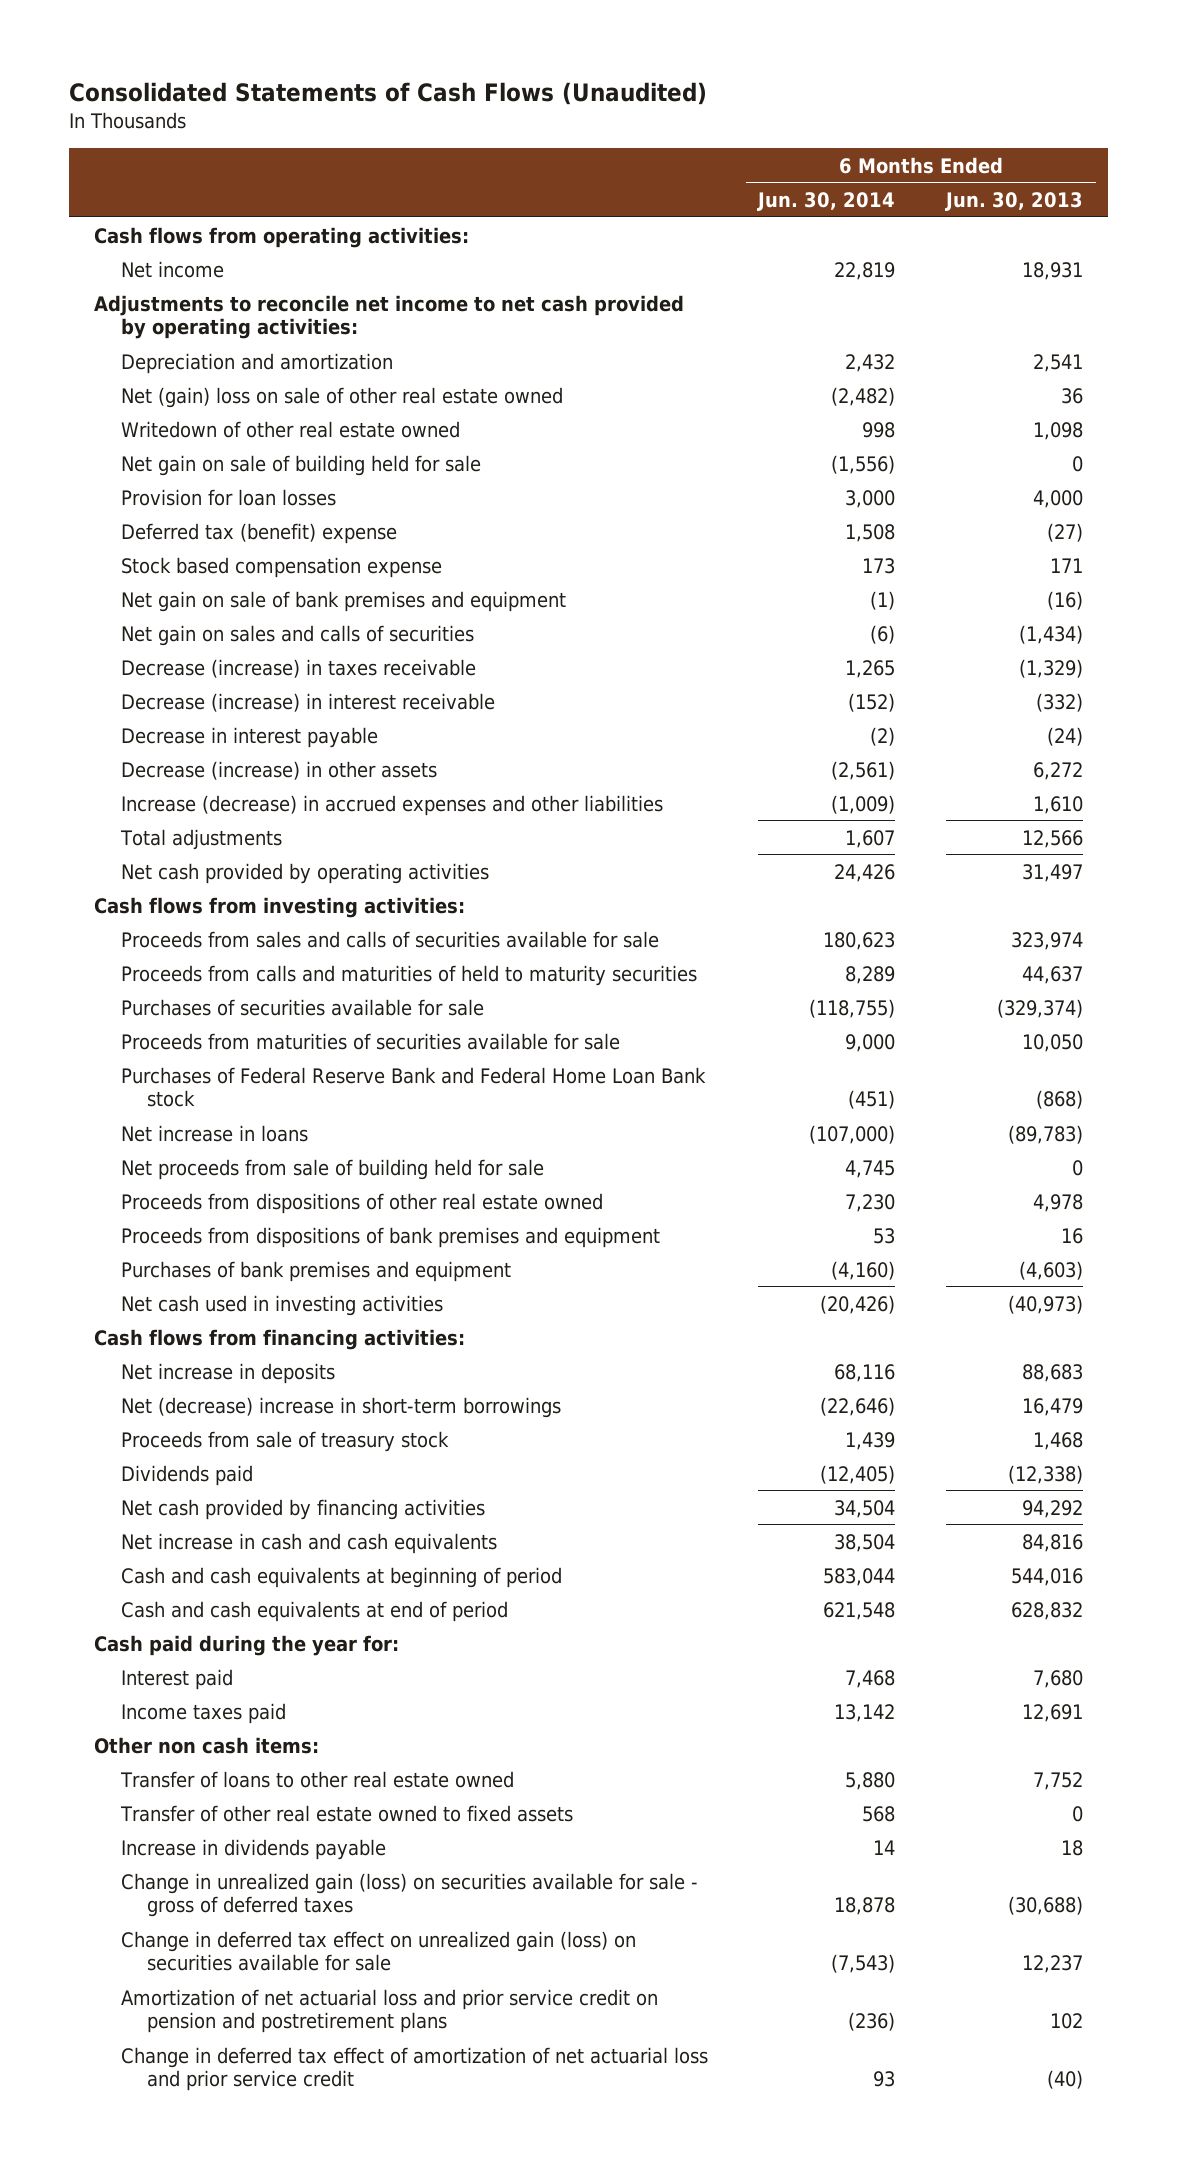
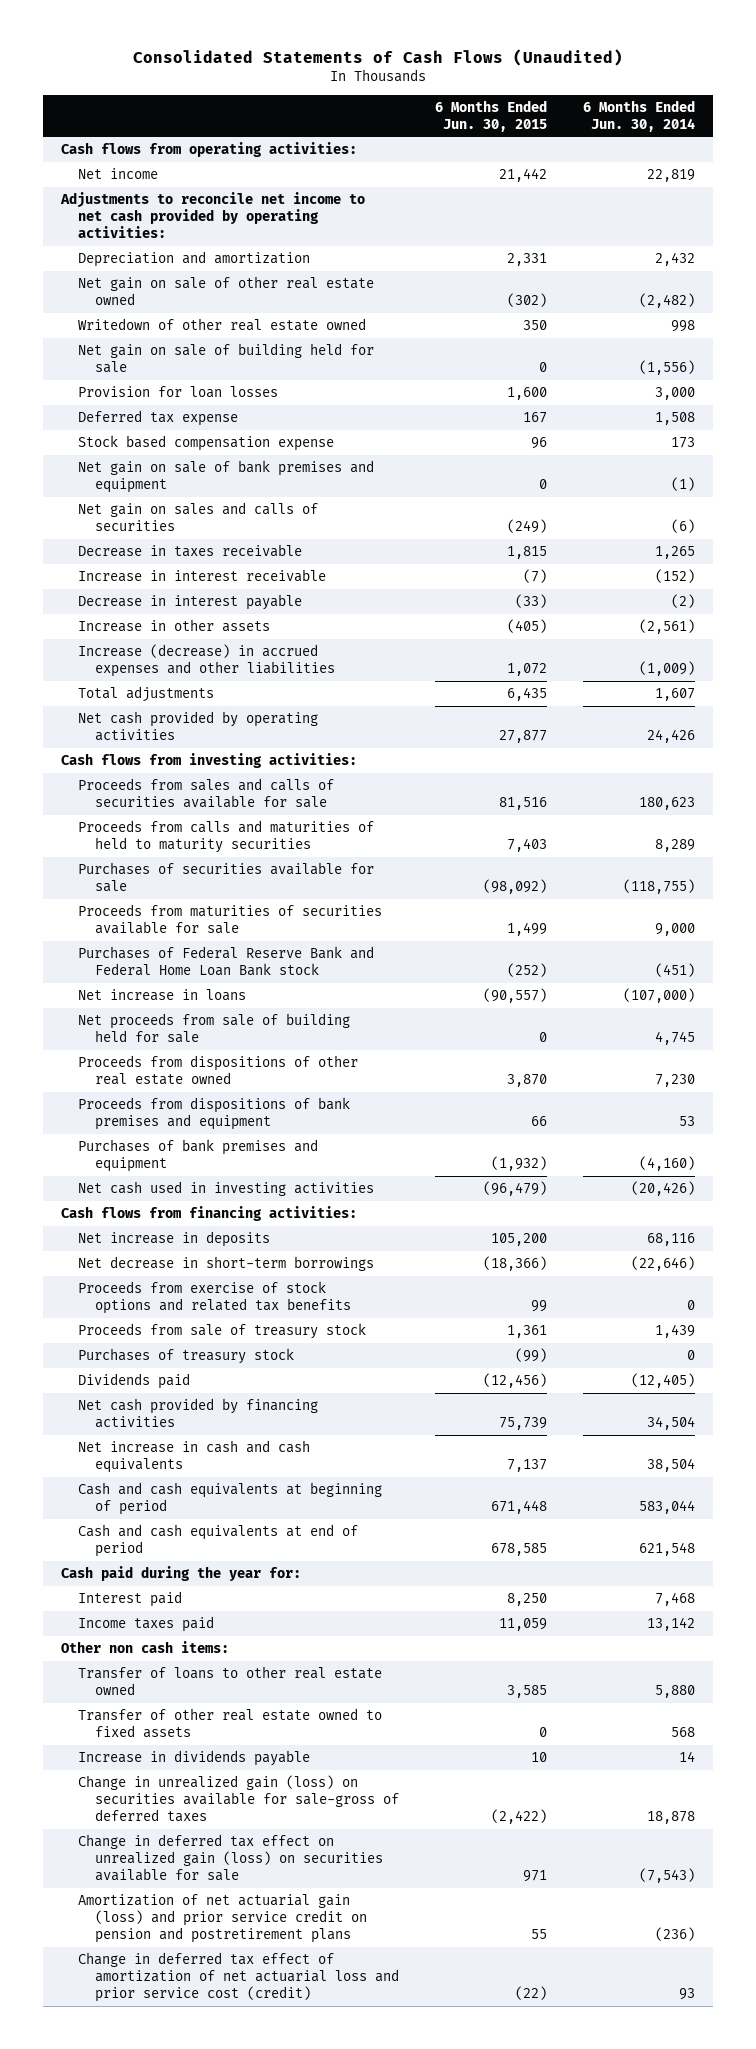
[944,191,1083,211] Jun. 30, 2013 -> none
none -> [435,99,548,132] 6 Months Ended Jun. 30, 2015
[120,386,563,408] Net (gain) loss on sale of other real estate owned -> [77,275,374,306] Net gain on sale of other real estate owned
[120,522,397,544] Deferred tax (benefit) expense -> [77,409,238,426] Deferred tax expense
[120,658,476,678] Decrease (increase) in taxes receivable -> [77,543,302,557] Decrease in taxes receivable
[120,692,495,712] Decrease (increase) in interest receivable -> [77,568,326,582] Increase in interest receivable
[120,760,437,780] Decrease (increase) in other assets -> [77,618,270,632] Increase in other assets
[120,1396,561,1418] Net (decrease) increase in short-term borrowings -> [77,1255,374,1271] Net decrease in short-term borrowings
none -> [77,1280,352,1315] Proceeds from exercise of stock options and related tax benefits
none -> [77,1347,294,1364] Purchases of treasury stock
[120,1872,698,1918] Change in unrealized gain (loss) on securities available for sale - gross of deferred taxes -> [77,1774,400,1823] Change in unrealized gain (loss) on securities available for sale-gross of deferred taxes
[120,1988,658,2034] Amortization of net actuarial loss and prior service credit on pension and postretirement plans -> [77,1893,368,1944] Amortization of net actuarial gain (loss) and prior service credit on pension and postretirement plans
[120,2046,708,2092] Change in deferred tax effect of amortization of net actuarial loss and prior service credit -> [77,1951,400,2003] Change in deferred tax effect of amortization of net actuarial loss and prior service cost (credit)

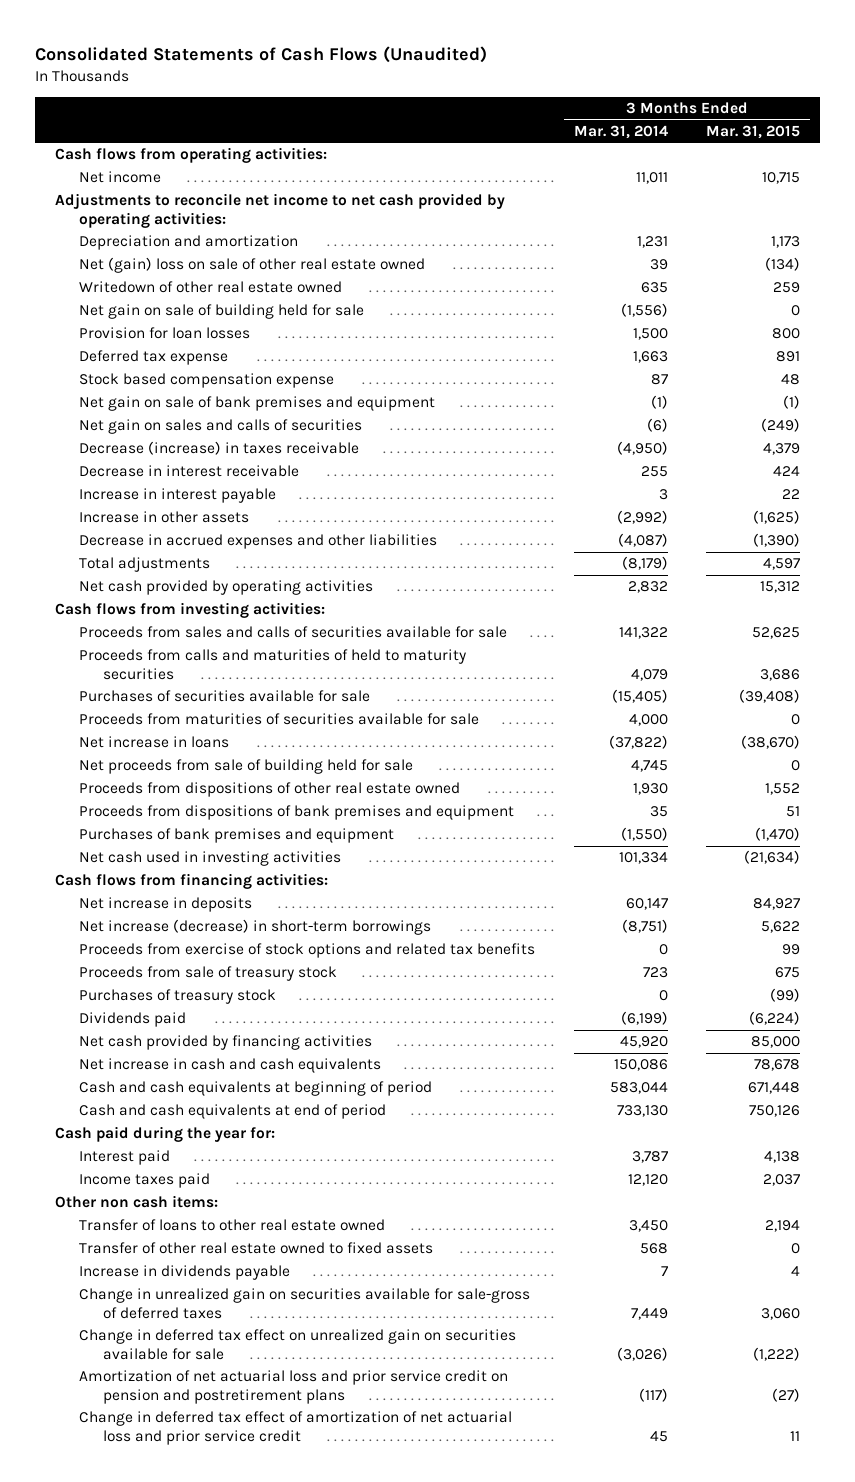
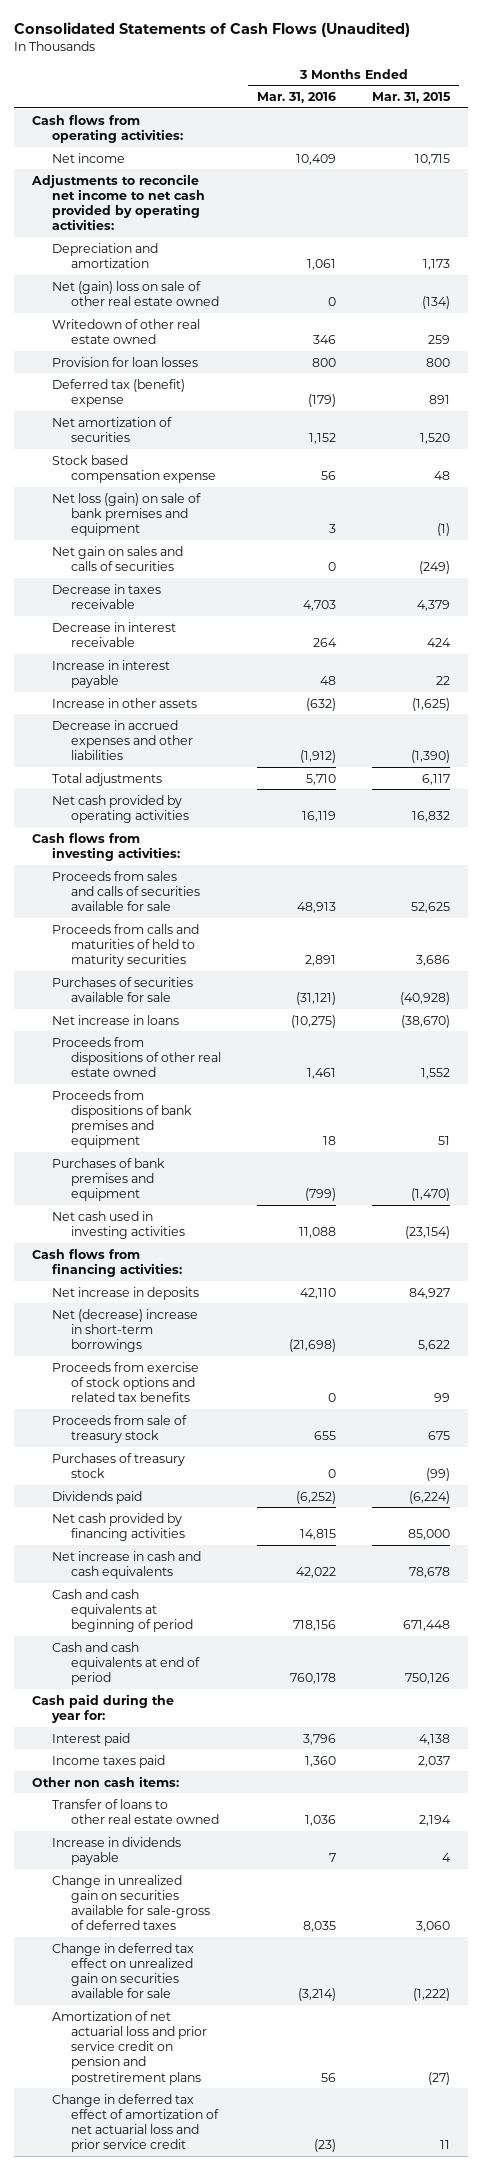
[573,125,668,140] Mar. 31, 2014 -> none
none -> [257,92,337,104] Mar. 31, 2016
[78,304,364,320] Net gain on sale of building held for sale -> none
[78,350,228,366] Deferred tax expense -> [51,378,185,407] Deferred tax (benefit) expense
none -> [51,416,172,442] Net amortization of securities
[78,396,435,412] Net gain on sale of bank premises and equipment -> [51,492,201,537] Net loss (gain) on sale of bank premises and equipment
[78,441,359,456] Decrease (increase) in taxes receivable -> [51,583,161,609] Decrease in taxes receivable
[763,558,801,571] 4,597 -> [422,773,451,785] 6,117
[760,581,801,594] 15,312 -> [412,810,451,822] 16,832
[78,713,479,726] Proceeds from maturities of securities available for sale -> none
[739,689,801,704] (39,408) -> [400,991,451,1005] (40,928)
[78,759,413,775] Net proceeds from sale of building held for sale -> none
[744,850,801,865] (21,634) -> [405,1225,451,1239] (23,154)
[78,919,431,936] Net increase (decrease) in short-term borrowings -> [51,1308,198,1353] Net (decrease) increase in short-term borrowings
[78,1242,433,1255] Transfer of other real estate owned to fixed assets -> none

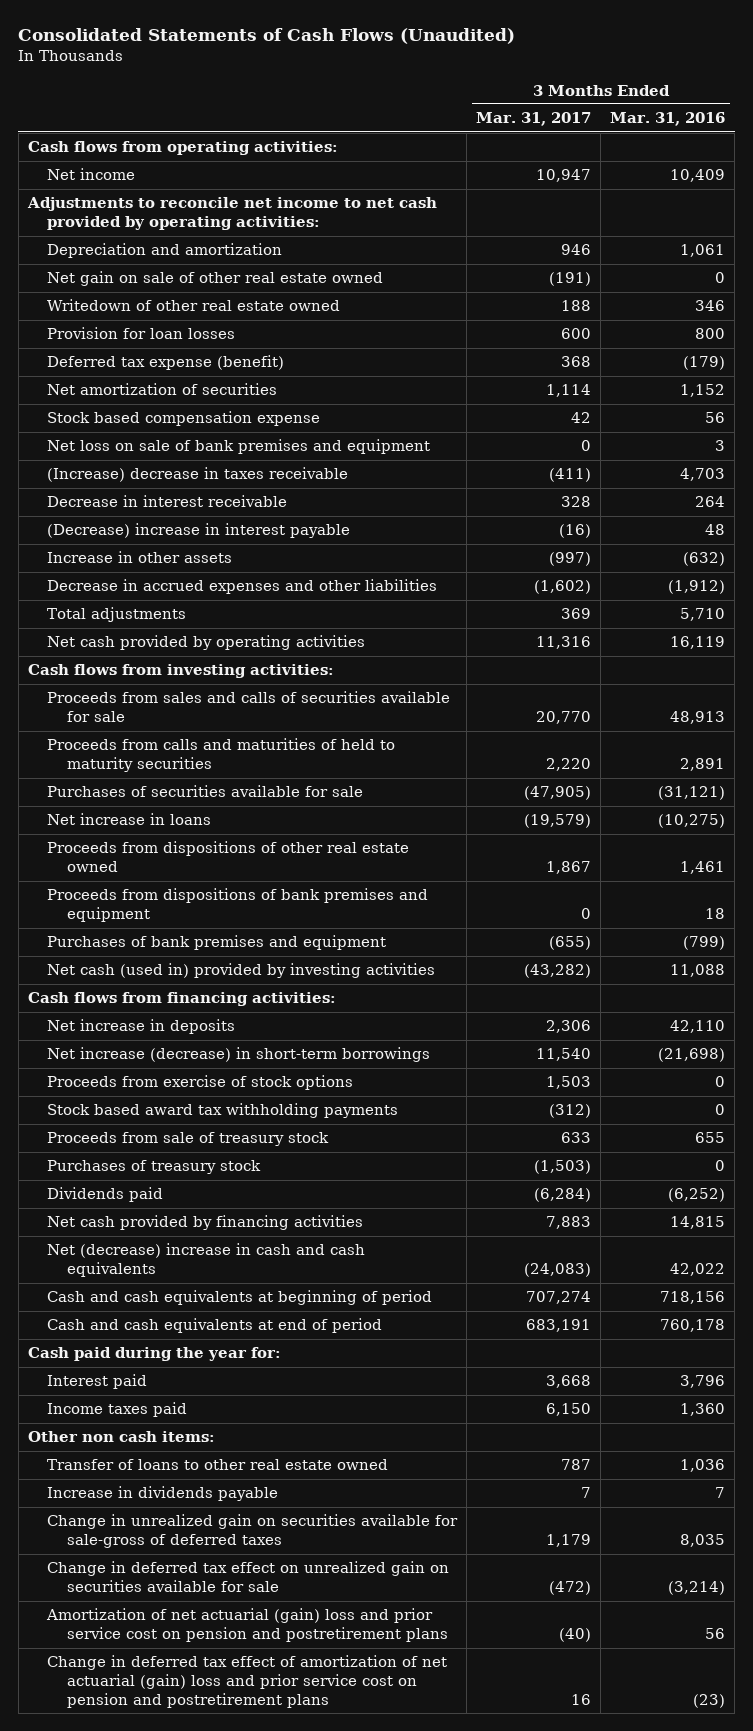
[372,92,452,104] Mar. 31, 2015 -> none
none -> [476,112,592,127] Mar. 31, 2017
[51,280,220,306] Net (gain) loss on sale of other real estate owned -> [47,271,384,287] Net gain on sale of other real estate owned
[51,378,185,407] Deferred tax (benefit) expense -> [47,355,285,371] Deferred tax expense (benefit)
[51,545,183,571] Net gain on sales and calls of securities -> none
[51,492,201,537] Net loss (gain) on sale of bank premises and equipment -> [47,439,431,455] Net loss on sale of bank premises and equipment
[51,583,161,609] Decrease in taxes receivable -> [47,467,349,483] (Increase) decrease in taxes receivable
[51,659,170,688] Increase in interest payable -> [47,523,351,539] (Decrease) increase in interest payable
[51,1210,186,1239] Net cash used in investing activities -> [47,963,436,979] Net cash (used in) provided by investing activities
[51,1308,198,1353] Net (decrease) increase in short-term borrowings -> [47,1047,431,1063] Net increase (decrease) in short-term borrowings
[51,1361,199,1403] Proceeds from exercise of stock options and related tax benefits -> [47,1075,354,1091] Proceeds from exercise of stock options
none -> [47,1103,399,1119] Stock based award tax withholding payments
[51,1550,201,1579] Net increase in cash and cash equivalents -> [47,1243,366,1278] Net (decrease) increase in cash and cash equivalents
[51,2010,208,2085] Amortization of net actuarial loss and prior service credit on pension and postretirement plans -> [46,1608,449,1643] Amortization of net actuarial (gain) loss and prior service cost on pension and postretirement plans
[51,2093,220,2153] Change in deferred tax effect of amortization of net actuarial loss and prior service credit -> [47,1655,448,1709] Change in deferred tax effect of amortization of net actuarial (gain) loss and prior service cost on pension and postretirement plans

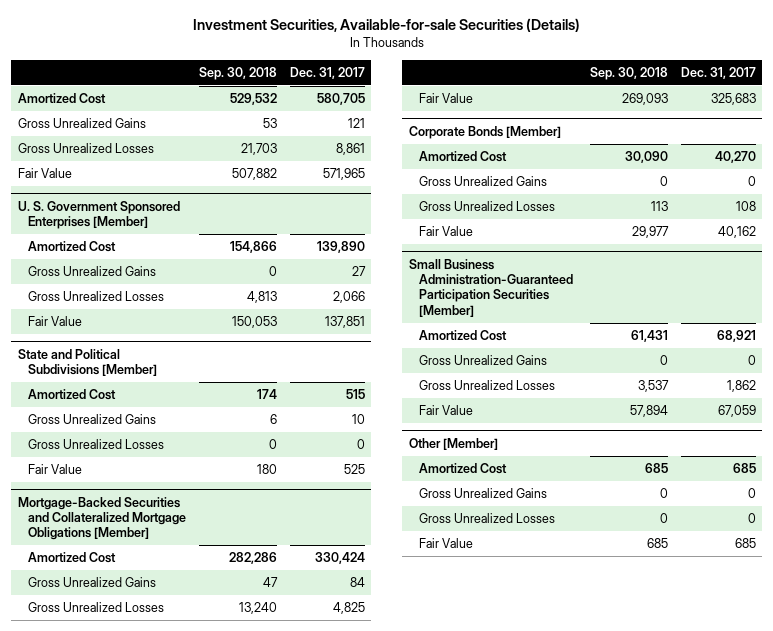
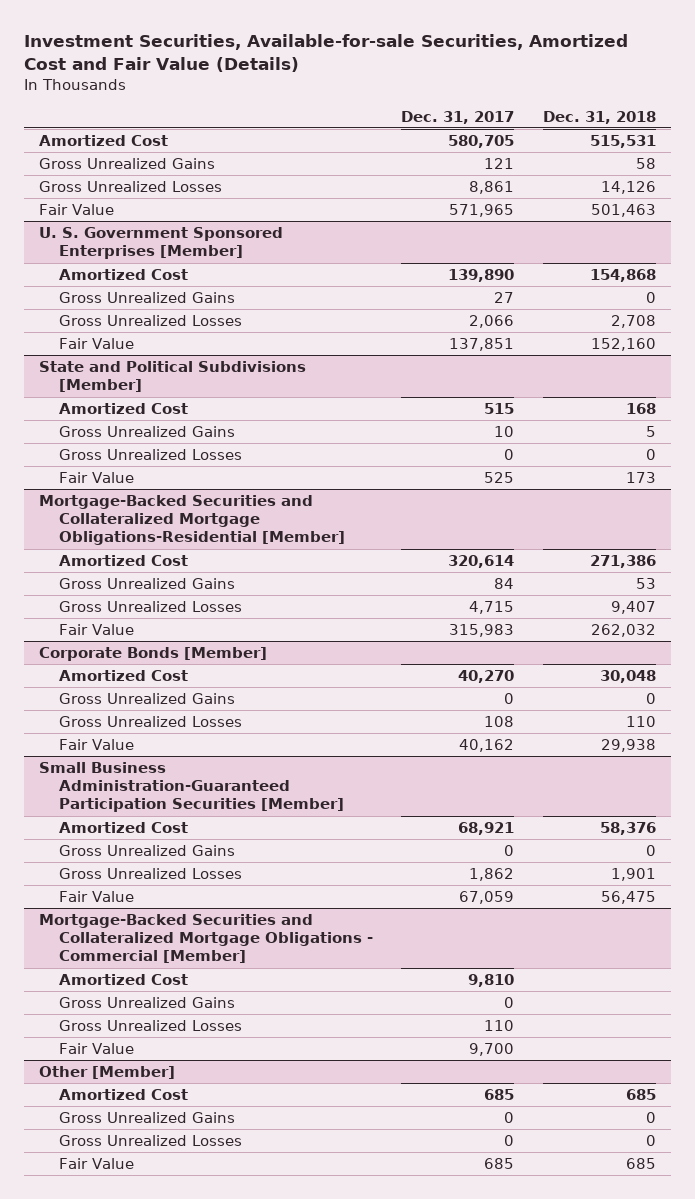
[192,18,580,33] Investment Securities, Available-for-sale Securities (Details) -> [24,34,629,73] Investment Securities, Available-for-sale Securities, Amortized Cost and Fair Value (Details)
[198,66,277,80] Sep. 30, 2018 -> none
none -> [543,110,657,124] Dec. 31, 2018
[17,496,186,541] Mortgage-Backed Securities and Collateralized Mortgage Obligations [Member] -> [38,495,345,546] Mortgage-Backed Securities and Collateralized Mortgage Obligations-Residential [Member]
[314,552,365,565] 330,424 -> [448,555,515,569] 320,614
[332,602,365,615] 4,825 -> [469,601,515,615] 4,715
[710,93,756,106] 325,683 -> [449,624,515,638] 315,983
none -> [38,914,373,964] Mortgage-Backed Securities and Collateralized Mortgage Obligations - Commercial [Member]
none -> [58,974,188,986] Amortized Cost
none -> [58,997,235,1009] Gross Unrealized Gains
none -> [58,1020,242,1032] Gross Unrealized Losses
none -> [58,1043,134,1055] Fair Value

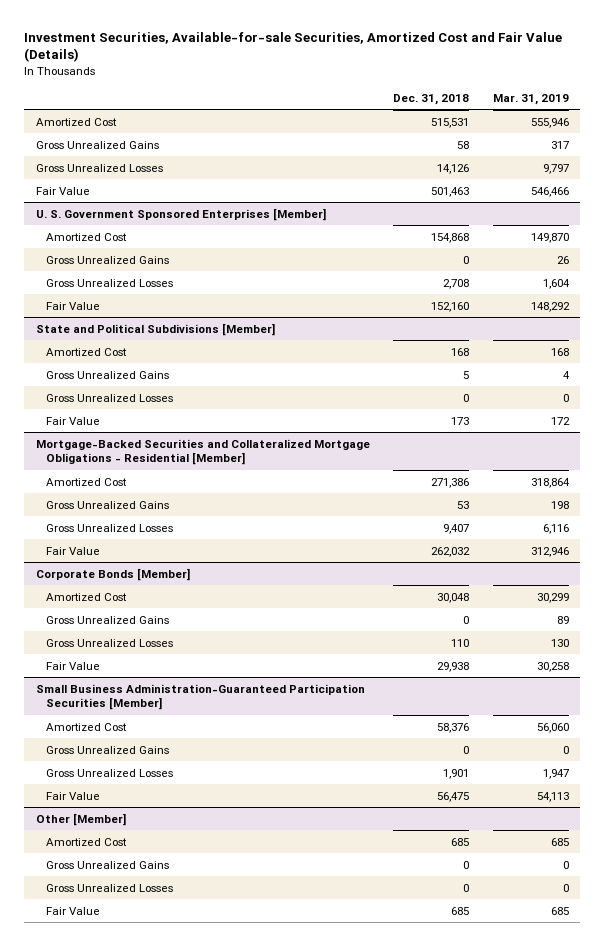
[401,110,515,124] Dec. 31, 2017 -> none
none -> [492,93,569,105] Mar. 31, 2019
[38,495,345,546] Mortgage-Backed Securities and Collateralized Mortgage Obligations-Residential [Member] -> [35,438,370,466] Mortgage-Backed Securities and Collateralized Mortgage Obligations - Residential [Member]
[38,914,373,964] Mortgage-Backed Securities and Collateralized Mortgage Obligations - Commercial [Member] -> none
[58,974,188,986] Amortized Cost -> none
[58,997,235,1009] Gross Unrealized Gains -> none
[58,1020,242,1032] Gross Unrealized Losses -> none
[58,1043,134,1055] Fair Value -> none

